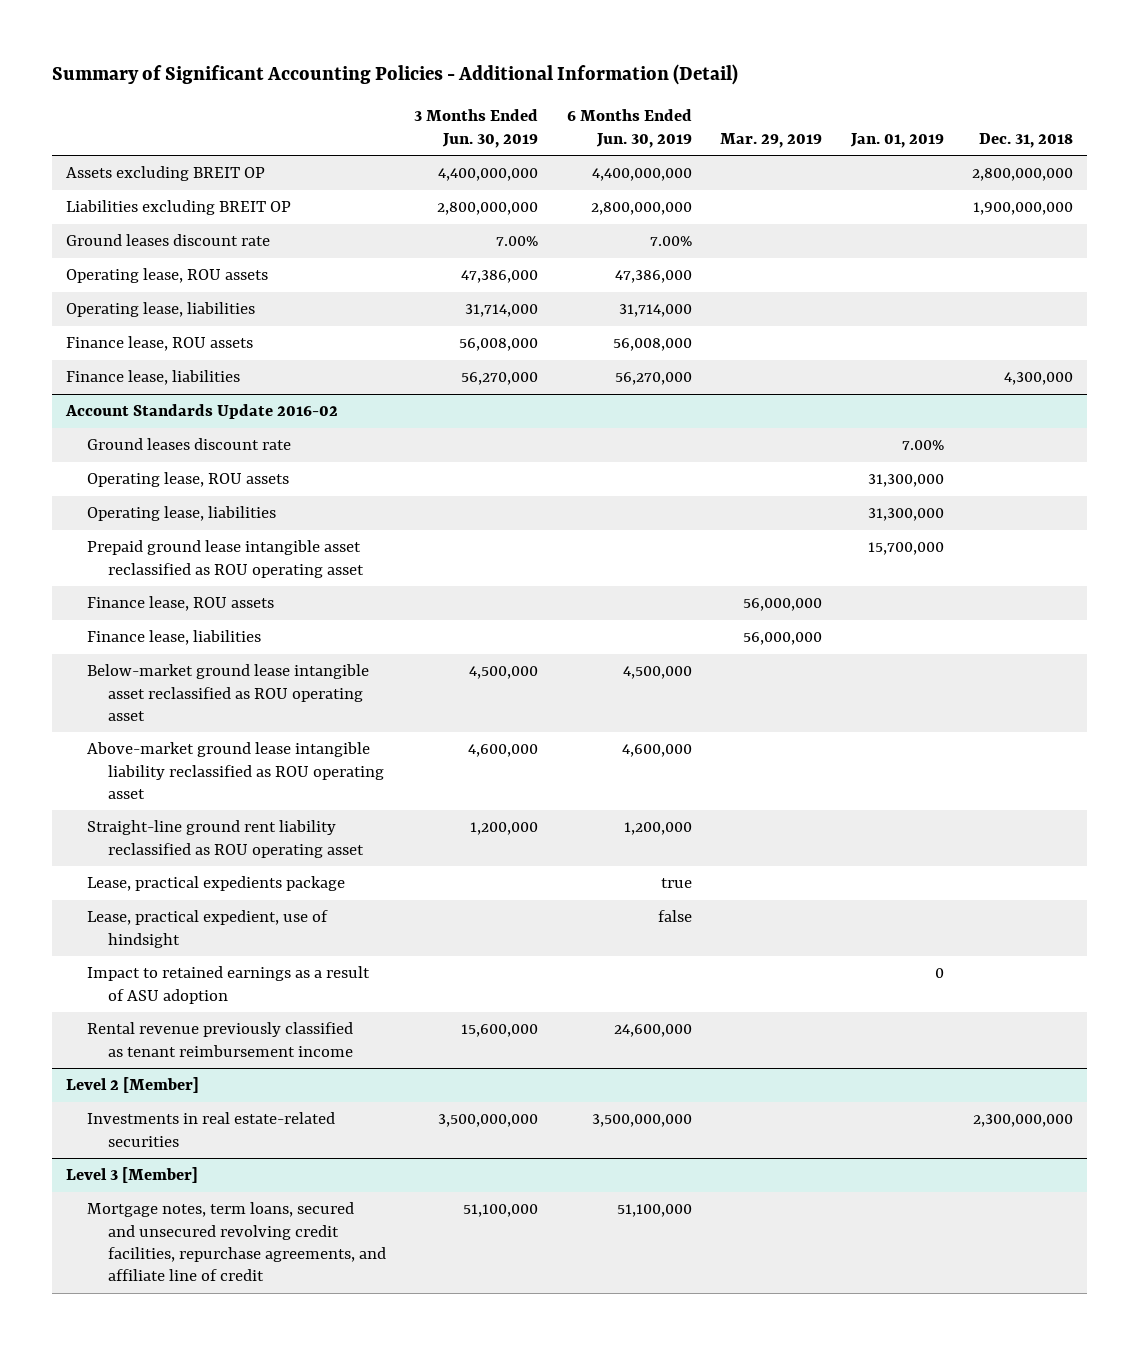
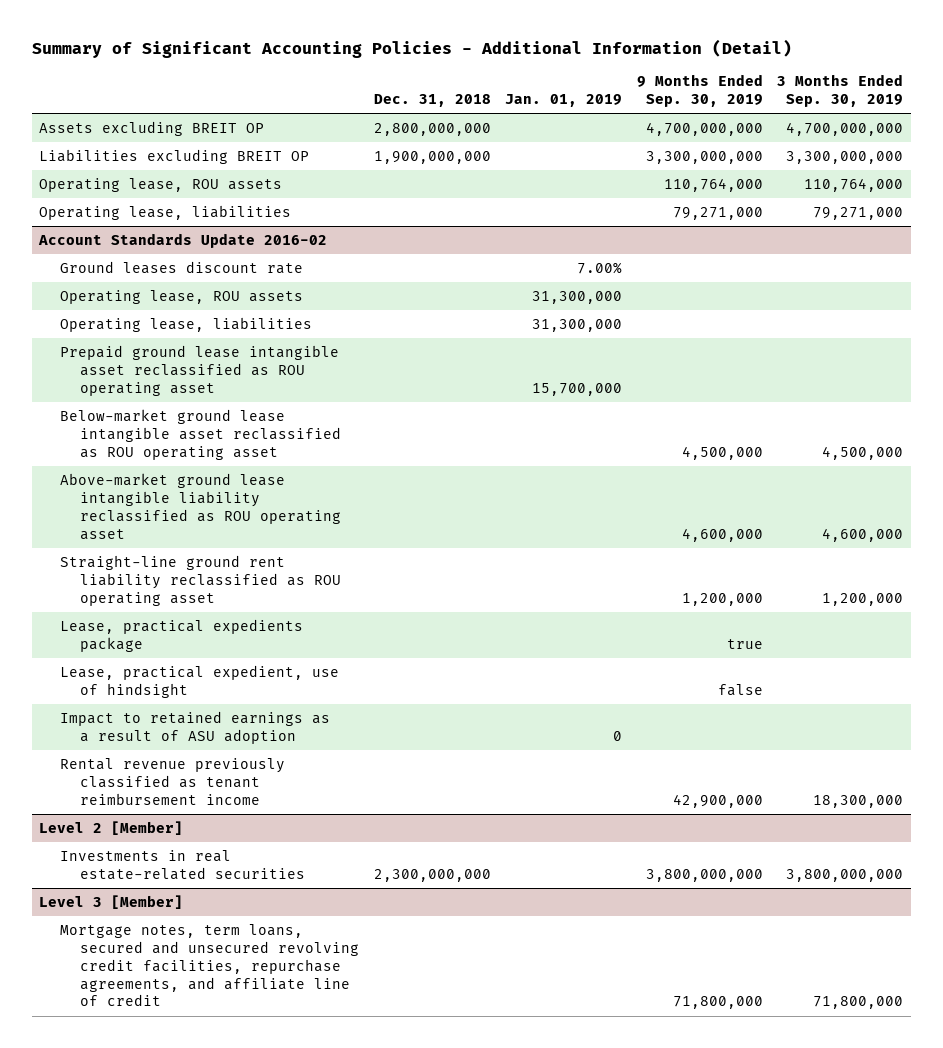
[414,109,539,148] 3 Months Ended Jun. 30, 2019 -> none
[566,109,692,148] 6 Months Ended Jun. 30, 2019 -> none
[720,132,823,148] Mar. 29, 2019 -> none
none -> [636,74,763,108] 9 Months Ended Sep. 30, 2019
none -> [777,74,904,108] 3 Months Ended Sep. 30, 2019
[65,234,270,247] Ground leases discount rate -> none
[65,336,253,352] Finance lease, ROU assets -> none
[65,370,240,386] Finance lease, liabilities -> none
[86,596,274,612] Finance lease, ROU assets -> none
[86,630,261,646] Finance lease, liabilities -> none

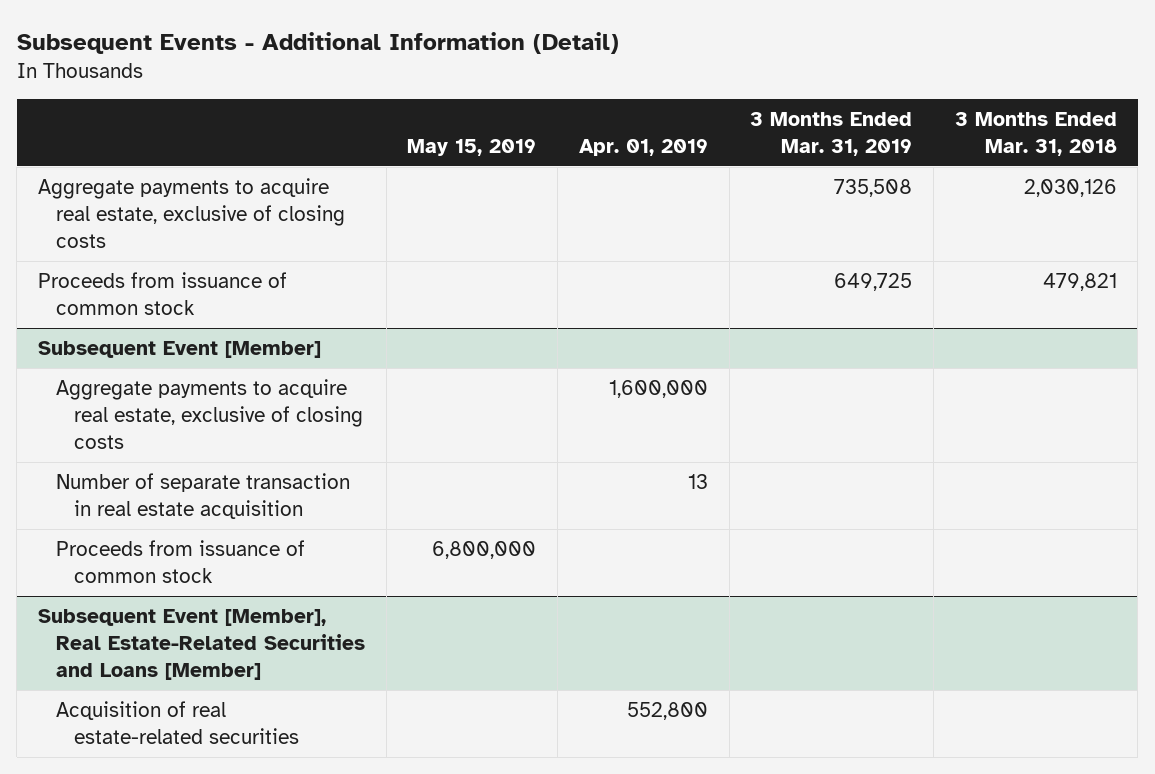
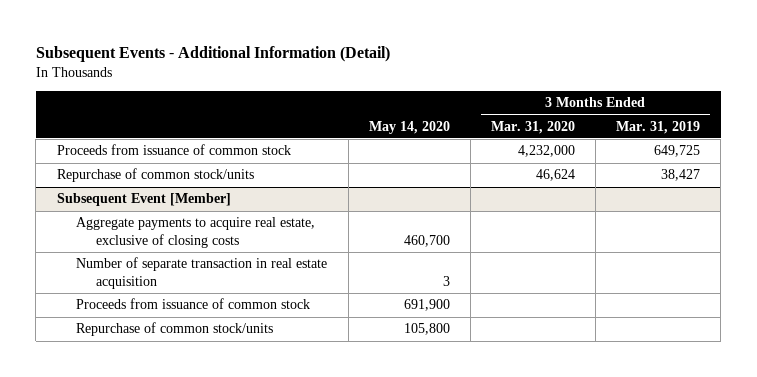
[407,138,537,156] May 15, 2019 -> none
[578,138,708,156] Apr. 01, 2019 -> none
[954,111,1117,156] 3 Months Ended Mar. 31, 2018 -> none
none -> [368,120,450,134] May 14, 2020
none -> [490,120,575,134] Mar. 31, 2020
[38,177,345,249] Aggregate payments to acquire real estate, exclusive of closing costs -> none
none -> [56,168,254,183] Repurchase of common stock/units
[38,608,365,681] Subsequent Event [Member], Real Estate-Related Securities and Loans [Member] -> none
[55,700,299,745] Acquisition of real estate-related securities -> none
none -> [76,322,274,337] Repurchase of common stock/units

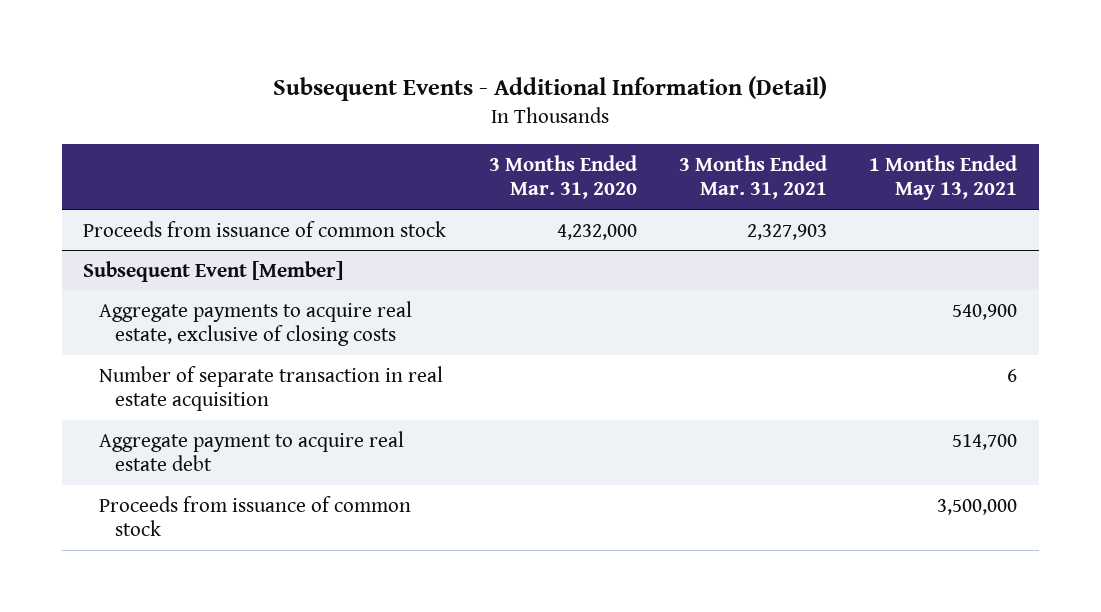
[368,120,450,134] May 14, 2020 -> none
[616,120,701,134] Mar. 31, 2019 -> none
none -> [679,154,828,200] 3 Months Ended Mar. 31, 2021
none -> [869,154,1018,201] 1 Months Ended May 13, 2021
[56,168,254,183] Repurchase of common stock/units -> none
none -> [99,430,405,472] Aggregate payment to acquire real estate debt
[76,322,274,337] Repurchase of common stock/units -> none

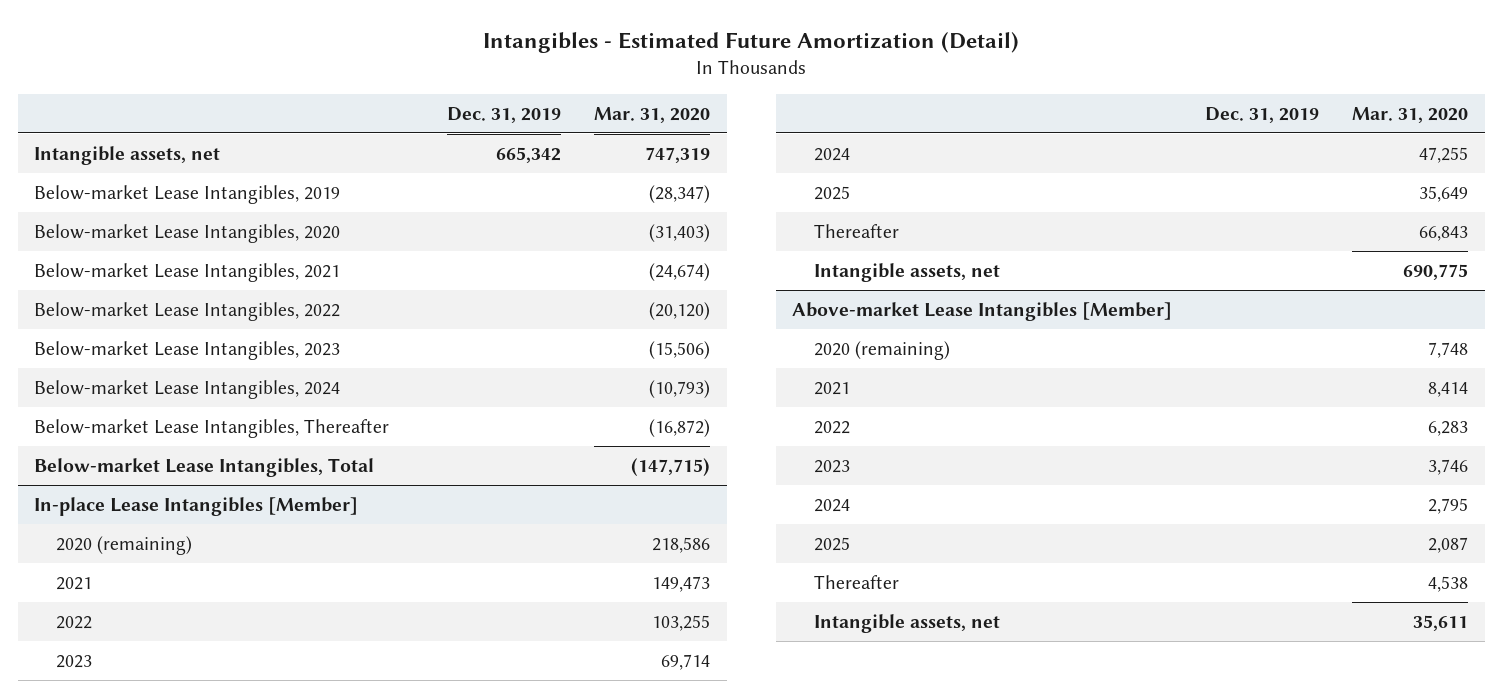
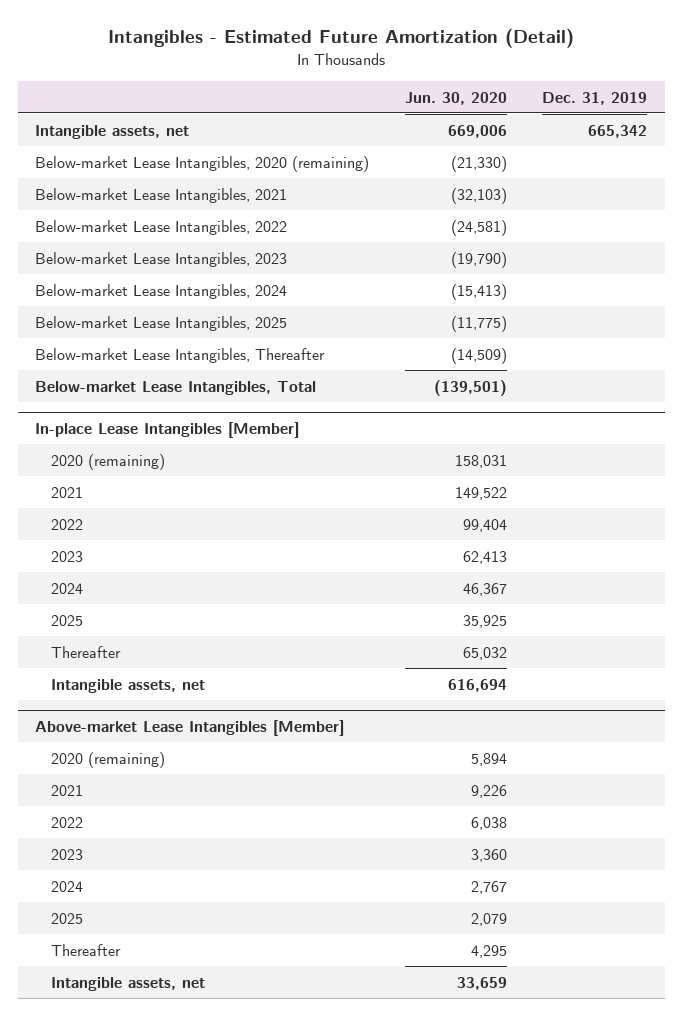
[594,106,711,123] Mar. 31, 2020 -> none
none -> [404,91,507,105] Jun. 30, 2020
[34,223,341,243] Below-market Lease Intangibles, 2020 -> none
[34,184,341,204] Below-market Lease Intangibles, 2019 -> [35,155,370,172] Below-market Lease Intangibles, 2020 (remaining)
none -> [35,315,288,331] Below-market Lease Intangibles, 2025

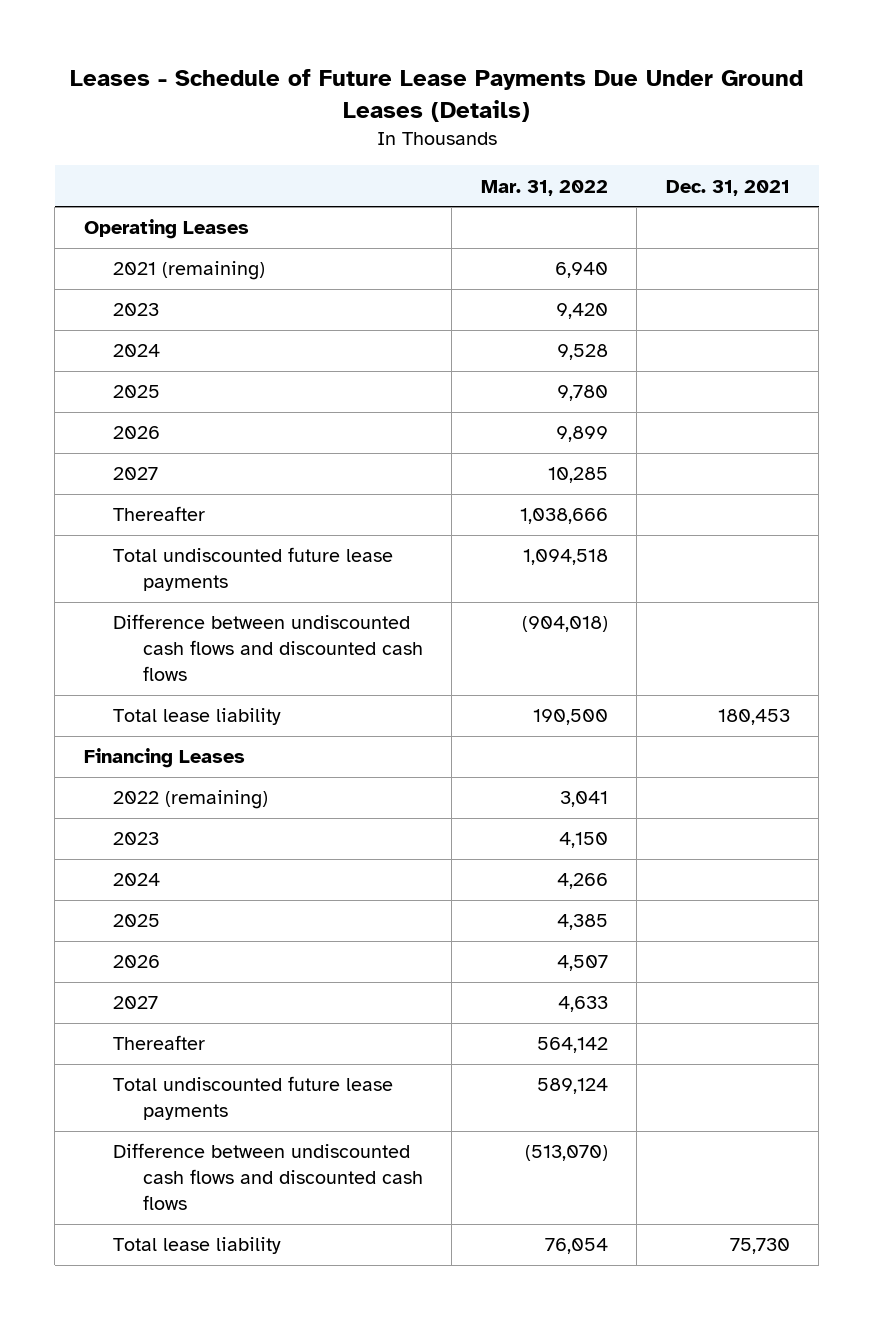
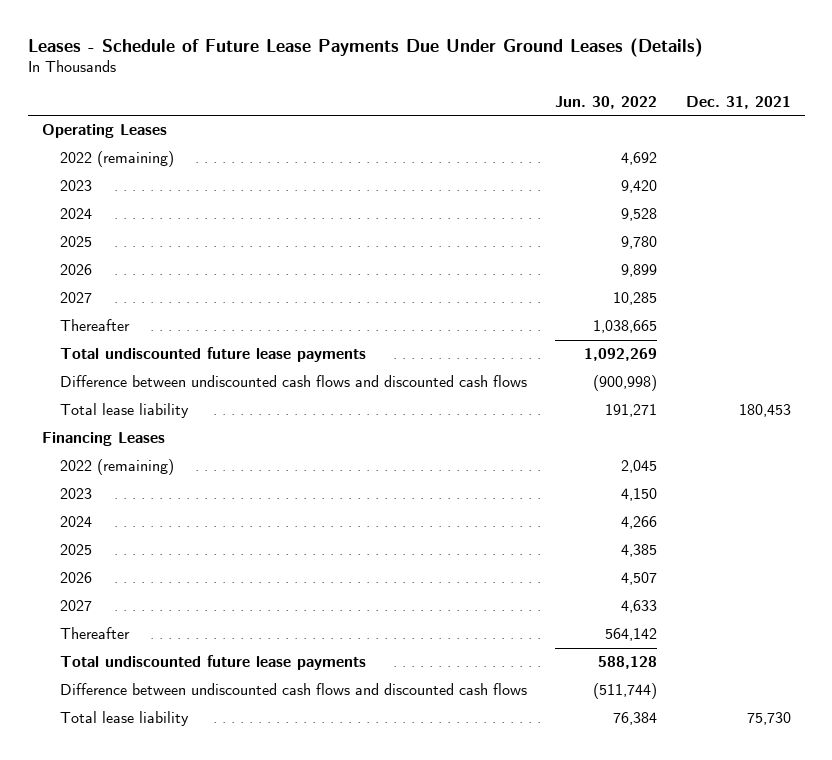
[480,179,608,196] Mar. 31, 2022 -> none
none -> [555,95,658,109] Jun. 30, 2022
[113,261,266,281] 2021 (remaining) -> [60,151,175,168] 2022 (remaining)

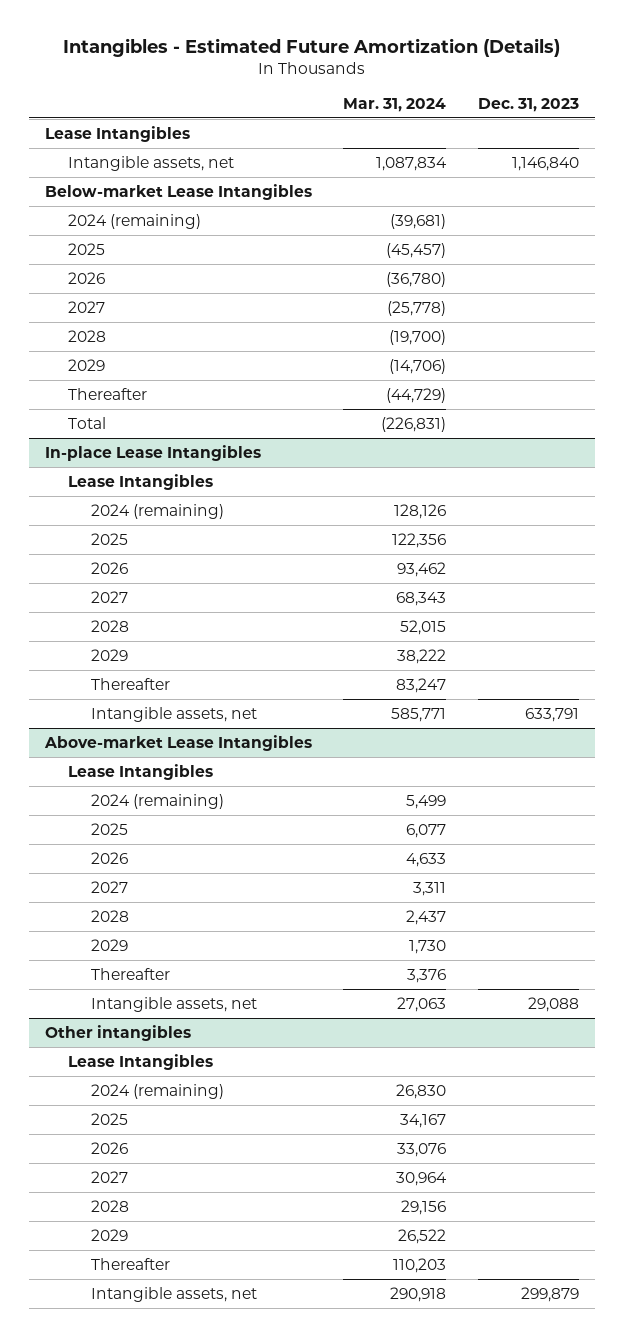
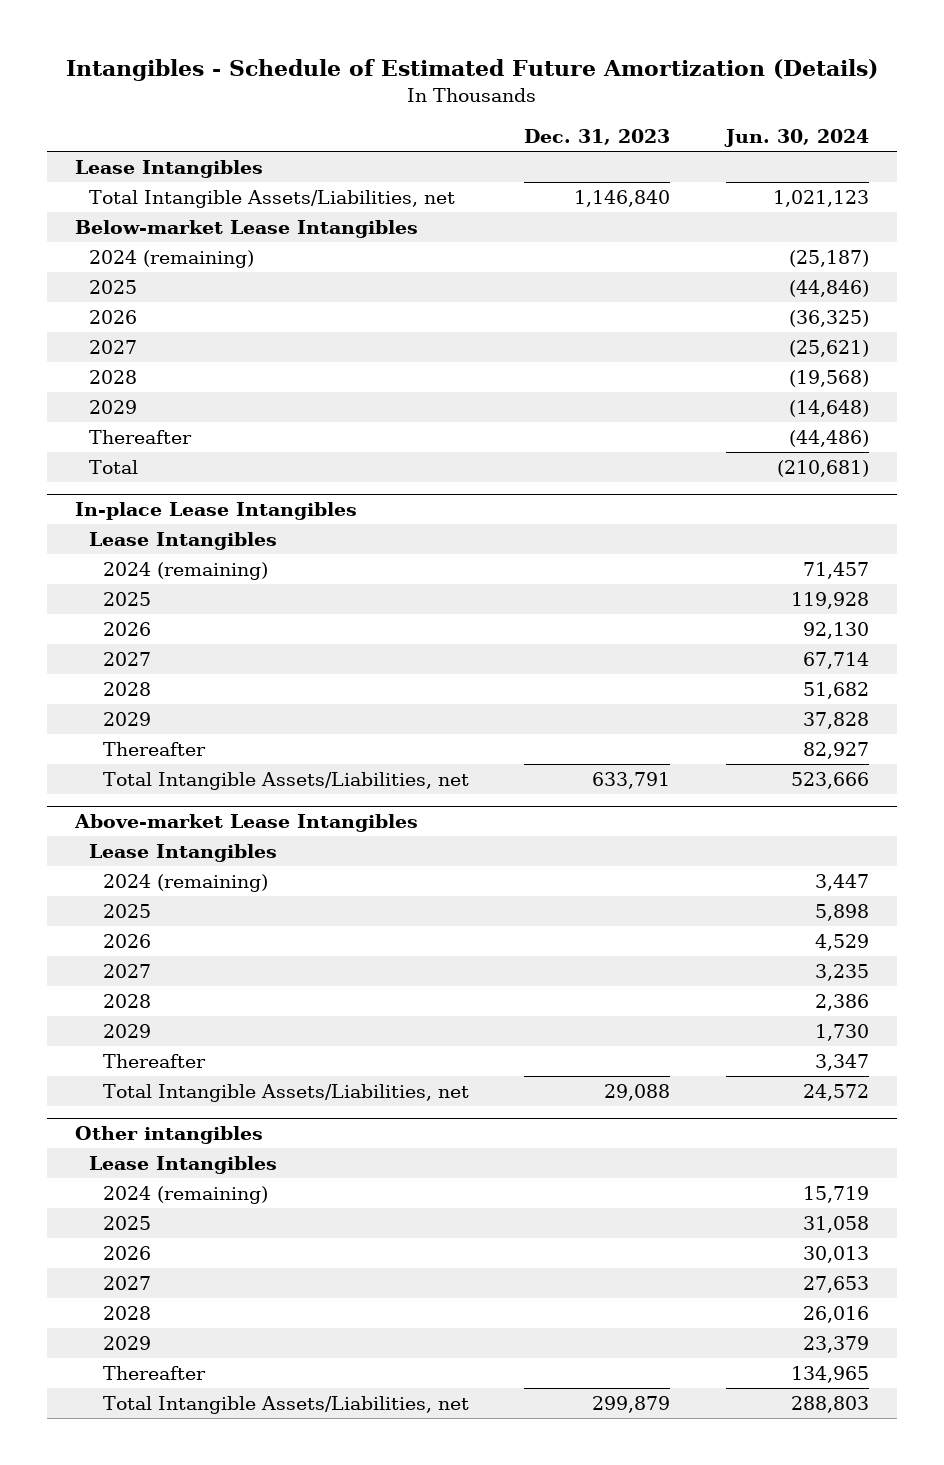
[62,37,560,57] Intangibles - Estimated Future Amortization (Details) -> [65,59,878,82] Intangibles - Schedule of Estimated Future Amortization (Details)
[343,97,447,112] Mar. 31, 2024 -> none
none -> [724,129,870,148] Jun. 30, 2024
[67,155,234,171] Intangible assets, net -> [88,189,455,208] Total Intangible Assets/Liabilities, net
[90,706,257,722] Intangible assets, net -> [102,771,469,790] Total Intangible Assets/Liabilities, net
[90,996,257,1012] Intangible assets, net -> [102,1083,469,1102] Total Intangible Assets/Liabilities, net
[90,1286,257,1302] Intangible assets, net -> [102,1395,469,1414] Total Intangible Assets/Liabilities, net

